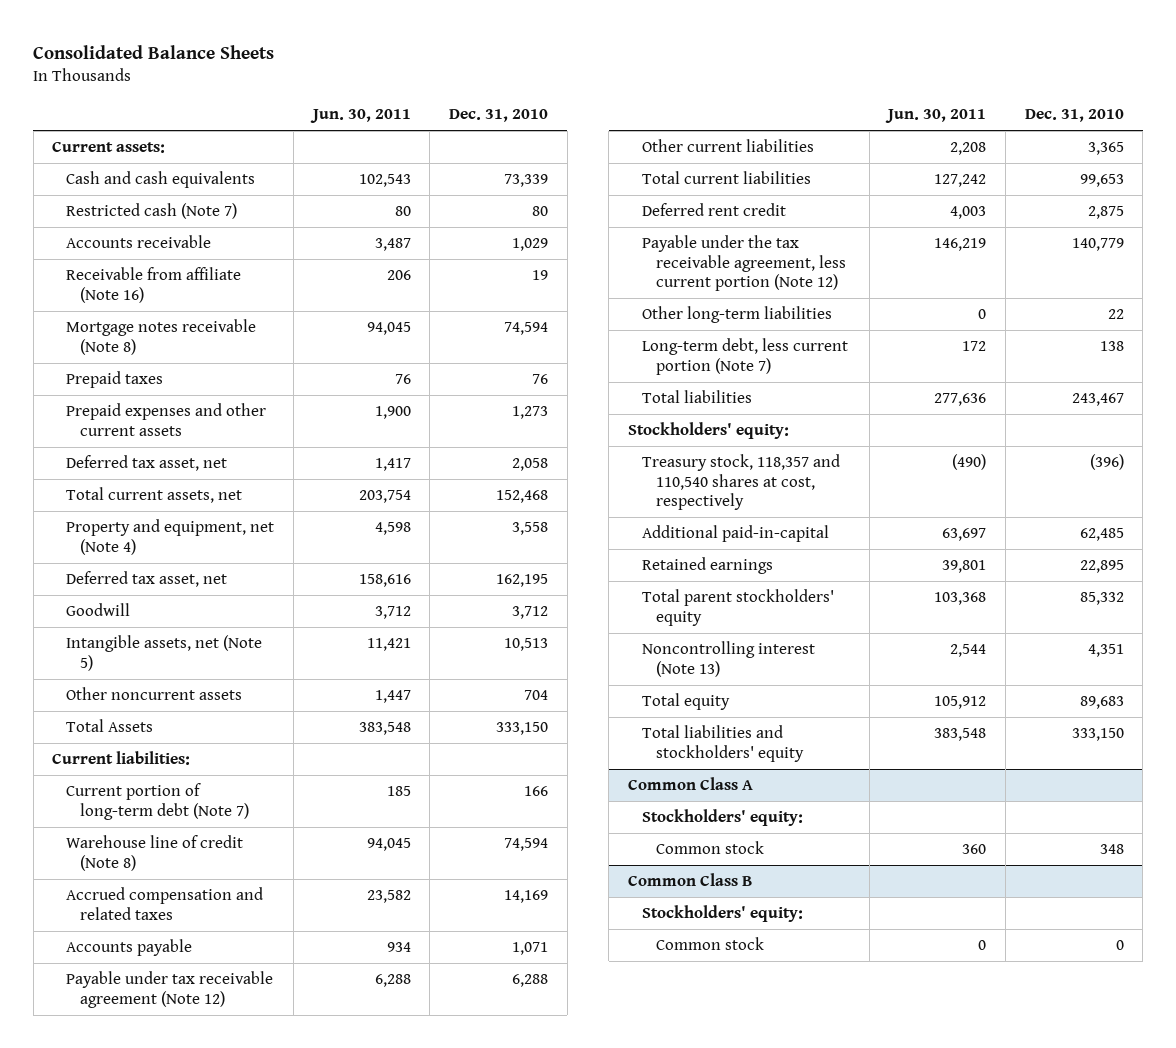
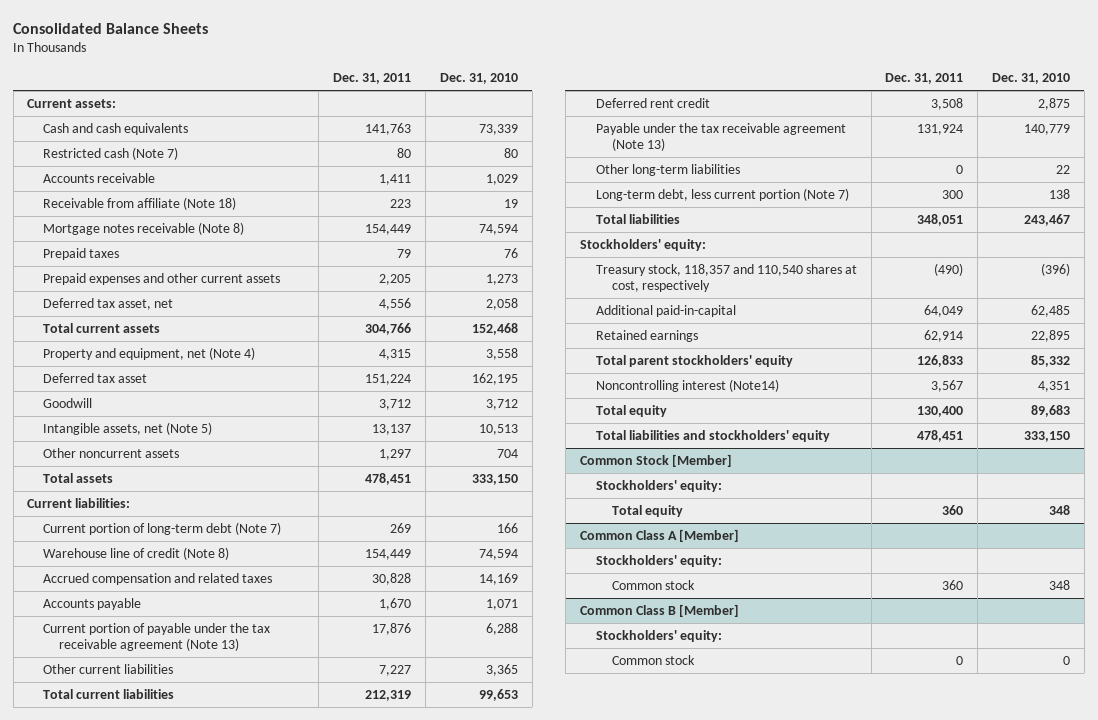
[309,109,411,124] Jun. 30, 2011 -> none
none -> [333,72,412,84] Dec. 31, 2011
[66,267,242,303] Receivable from affiliate (Note 16) -> [43,196,237,210] Receivable from affiliate (Note 18)
[66,487,243,504] Total current assets, net -> [43,322,161,333] Total current assets
[66,571,228,588] Deferred tax asset, net -> [43,372,148,383] Deferred tax asset
[66,719,154,733] Total Assets -> [43,472,114,483] Total assets
[66,971,274,1008] Payable under tax receivable agreement (Note 12) -> [43,622,271,651] Current portion of payable under the tax receivable agreement (Note 13)
[641,235,846,292] Payable under the tax receivable agreement, less current portion (Note 12) -> [595,122,846,151] Payable under the tax receivable agreement (Note 13)
[641,641,815,677] Noncontrolling interest (Note 13) -> [595,378,779,392] Noncontrolling interest (Note14)
[627,777,753,791] Common Class A -> none
none -> [579,453,732,467] Common Stock [Member]
none -> [611,504,683,517] Total equity
none -> [579,528,739,542] Common Class A [Member]
none -> [595,554,722,567] Stockholders' equity:
[627,873,753,887] Common Class B -> [579,603,739,617] Common Class B [Member]

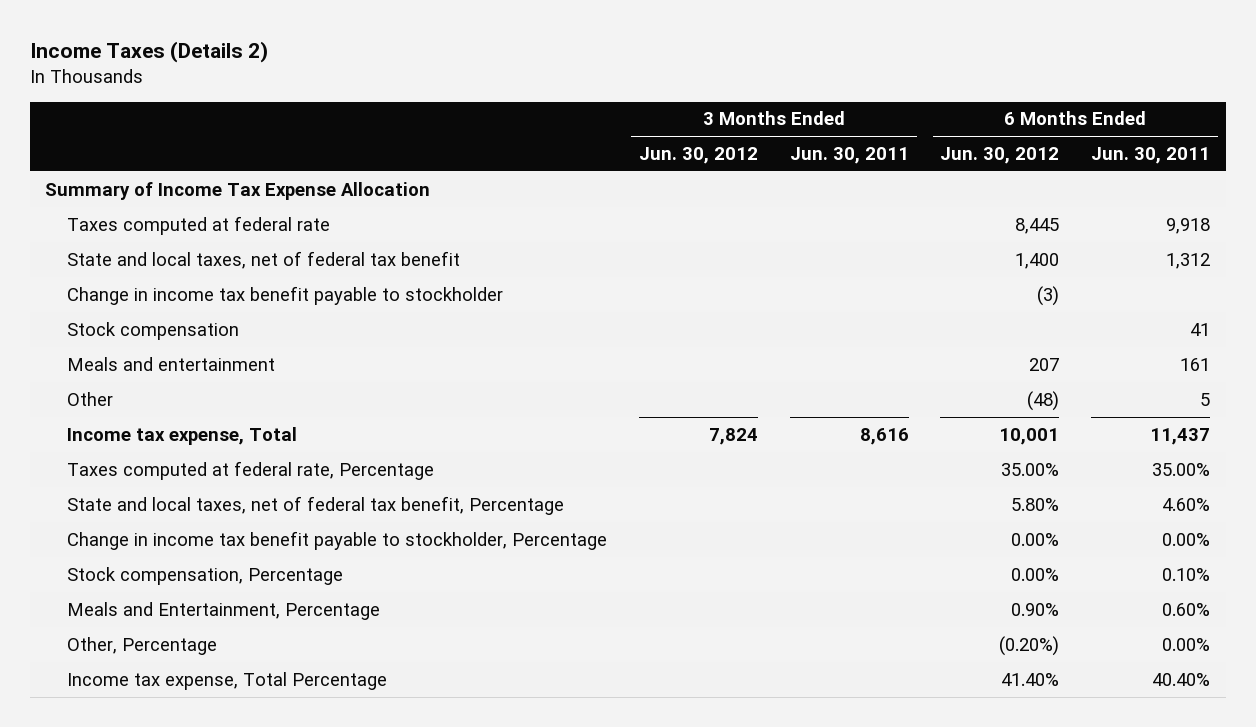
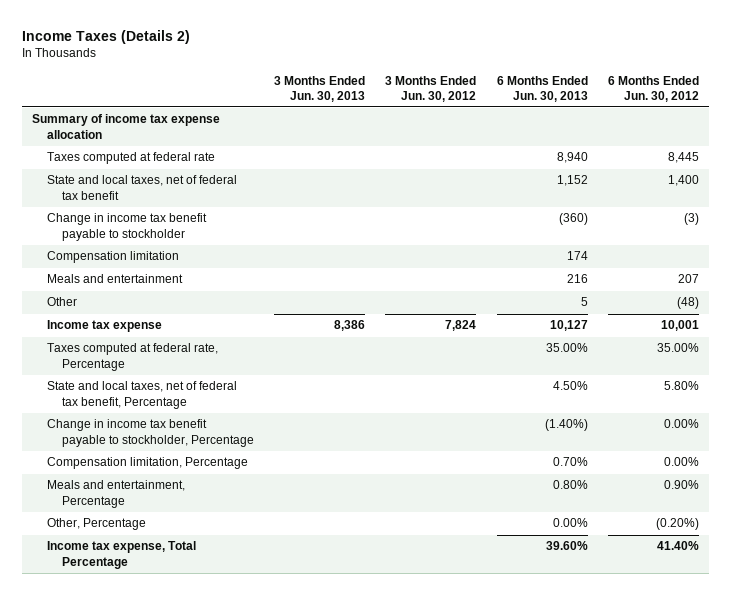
[789,147,909,165] Jun. 30, 2011 -> none
[1091,147,1211,165] Jun. 30, 2011 -> none
none -> [274,75,366,102] 3 Months Ended Jun. 30, 2013
none -> [496,75,588,102] 6 Months Ended Jun. 30, 2013
[45,181,431,200] Summary of Income Tax Expense Allocation -> [32,114,221,139] Summary of income tax expense allocation
[67,321,240,340] Stock compensation -> none
none -> [47,251,180,264] Compensation limitation
[67,426,298,445] Income tax expense, Total -> [47,320,163,333] Income tax expense
[67,566,344,585] Stock compensation, Percentage -> [47,457,249,470] Compensation limitation, Percentage
[67,601,381,620] Meals and Entertainment, Percentage -> [47,480,186,508] Meals and entertainment, Percentage

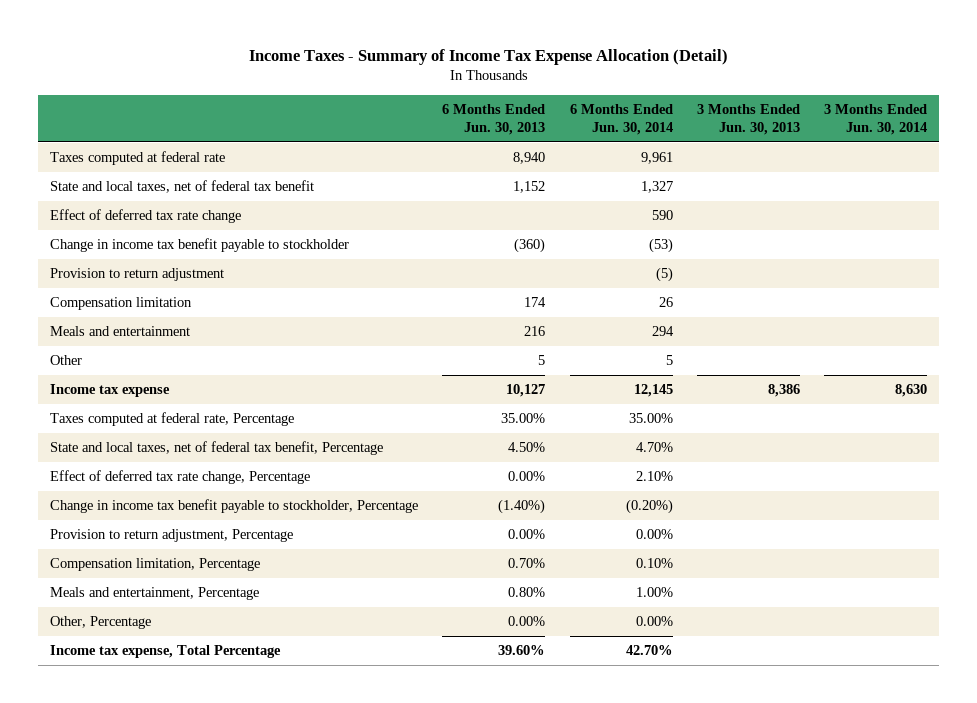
[22,29,191,44] Income Taxes (Details 2) -> [248,48,728,65] Income Taxes - Summary of Income Tax Expense Allocation (Detail)
[385,75,477,102] 3 Months Ended Jun. 30, 2012 -> none
[607,75,699,102] 6 Months Ended Jun. 30, 2012 -> none
none -> [569,103,673,136] 6 Months Ended Jun. 30, 2014
none -> [824,103,928,136] 3 Months Ended Jun. 30, 2014
[32,114,221,139] Summary of income tax expense allocation -> none
none -> [50,209,242,224] Effect of deferred tax rate change
none -> [50,268,225,282] Provision to return adjustment
none -> [50,470,311,485] Effect of deferred tax rate change, Percentage
none -> [50,529,294,543] Provision to return adjustment, Percentage

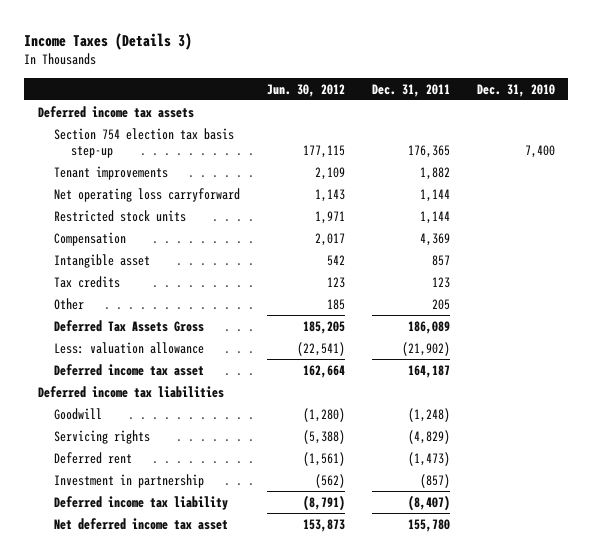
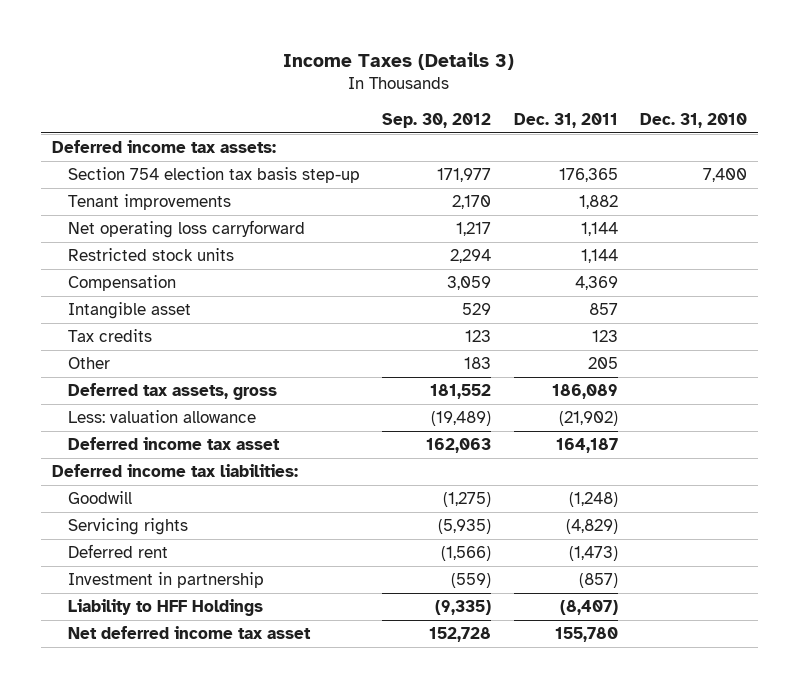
[267,83,346,97] Jun. 30, 2012 -> none
none -> [382,112,492,128] Sep. 30, 2012
[37,105,194,118] Deferred income tax assets -> [52,139,277,153] Deferred income tax assets:
[54,319,205,332] Deferred Tax Assets Gross -> [68,382,278,400] Deferred tax assets, gross
[37,385,224,398] Deferred income tax liabilities -> [52,463,299,477] Deferred income tax liabilities:
[54,495,229,510] Deferred income tax liability -> [68,598,264,616] Liability to HFF Holdings

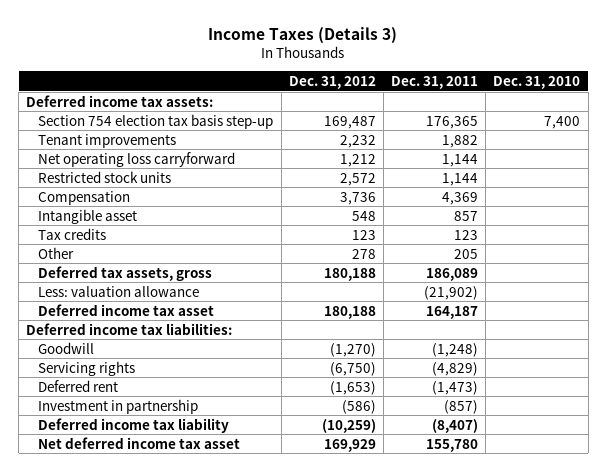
[382,112,492,128] Sep. 30, 2012 -> none
none -> [288,75,376,89] Dec. 31, 2012
[68,598,264,616] Liability to HFF Holdings -> [38,417,230,433] Deferred income tax liability

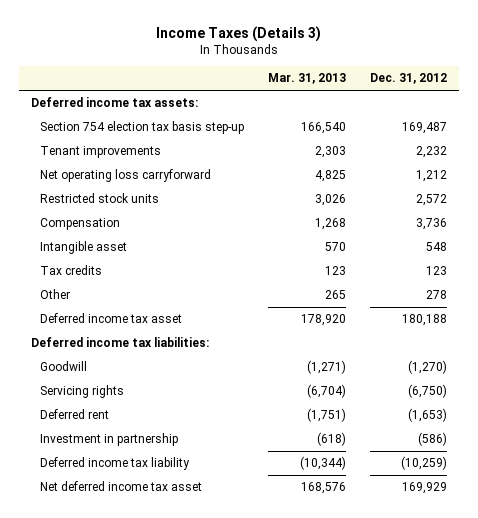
[391,75,479,89] Dec. 31, 2011 -> none
[493,75,581,89] Dec. 31, 2010 -> none
none -> [267,73,346,85] Mar. 31, 2013
[38,265,213,281] Deferred tax assets, gross -> none
[38,285,200,297] Less: valuation allowance -> none

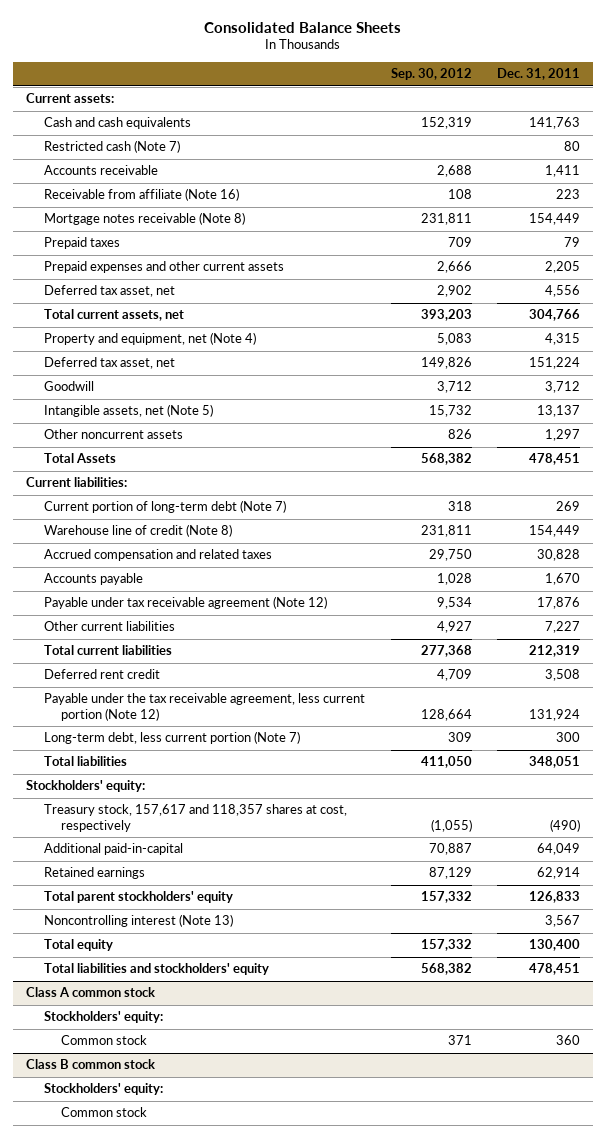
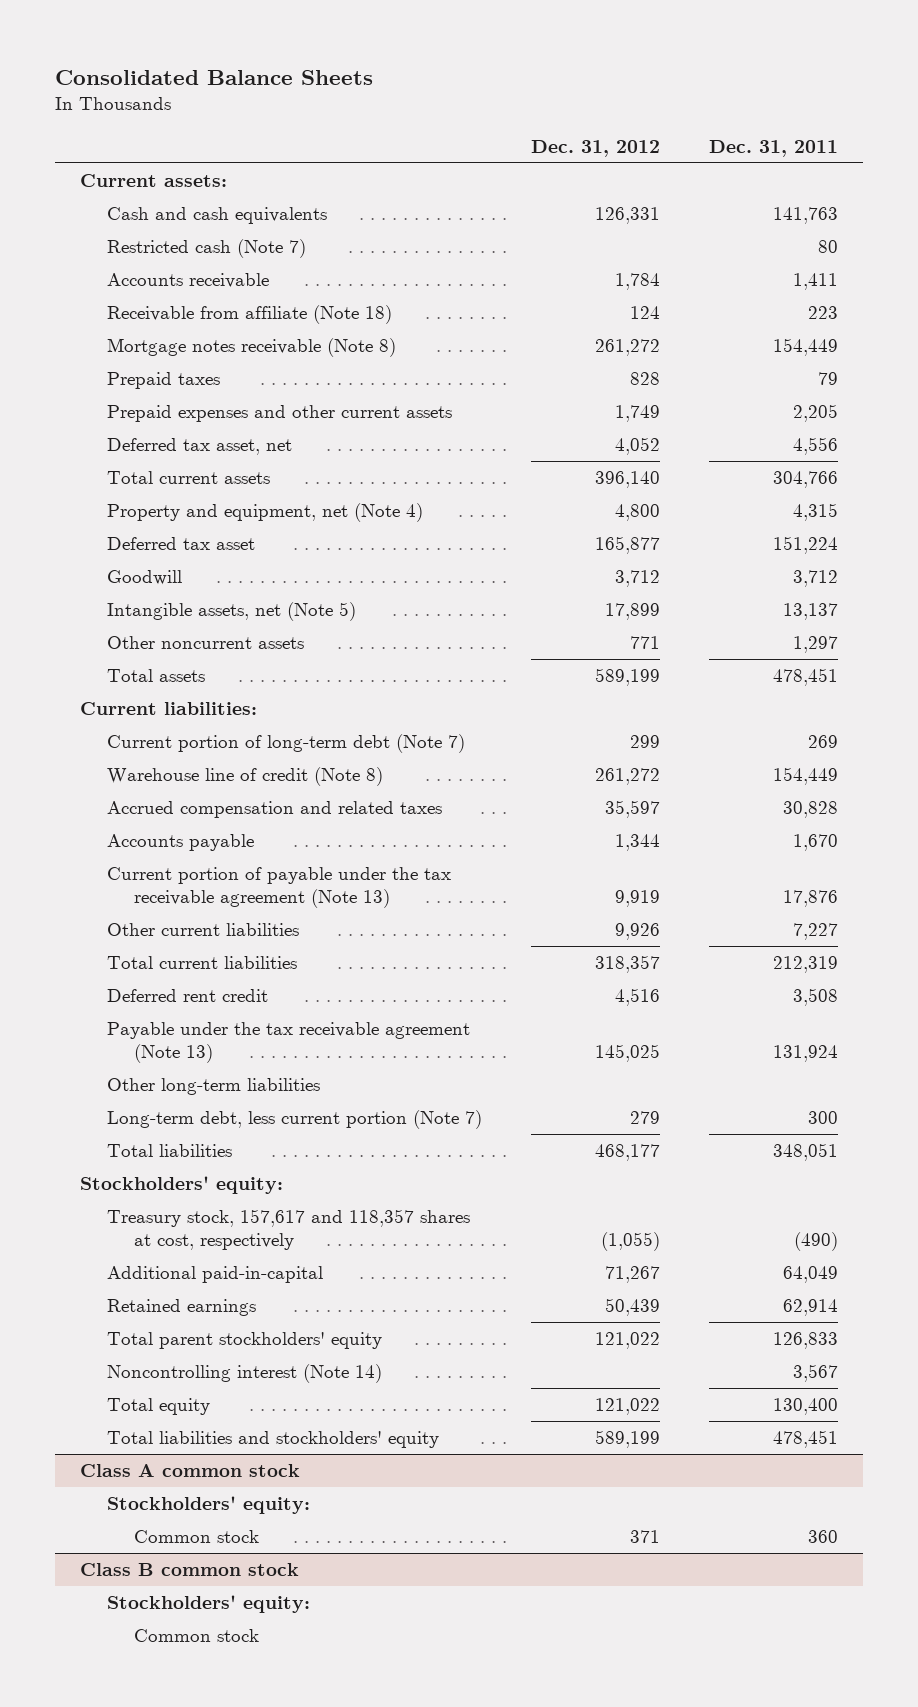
[390,68,472,81] Sep. 30, 2012 -> none
none -> [531,139,661,157] Dec. 31, 2012
[43,188,239,202] Receivable from affiliate (Note 16) -> [107,305,393,325] Receivable from affiliate (Note 18)
[43,309,184,322] Total current assets, net -> [107,471,271,485] Total current assets
[43,357,175,370] Deferred tax asset, net -> [107,537,256,551] Deferred tax asset
[43,453,116,464] Total Assets -> [107,669,206,683] Total assets
[43,596,327,610] Payable under tax receivable agreement (Note 12) -> [107,867,452,909] Current portion of payable under the tax receivable agreement (Note 13)
[43,693,365,721] Payable under the tax receivable agreement, less current portion (Note 12) -> [107,1022,471,1064] Payable under the tax receivable agreement (Note 13)
none -> [107,1078,321,1096] Other long-term liabilities
[43,914,233,928] Noncontrolling interest (Note 13) -> [107,1364,383,1384] Noncontrolling interest (Note 14)

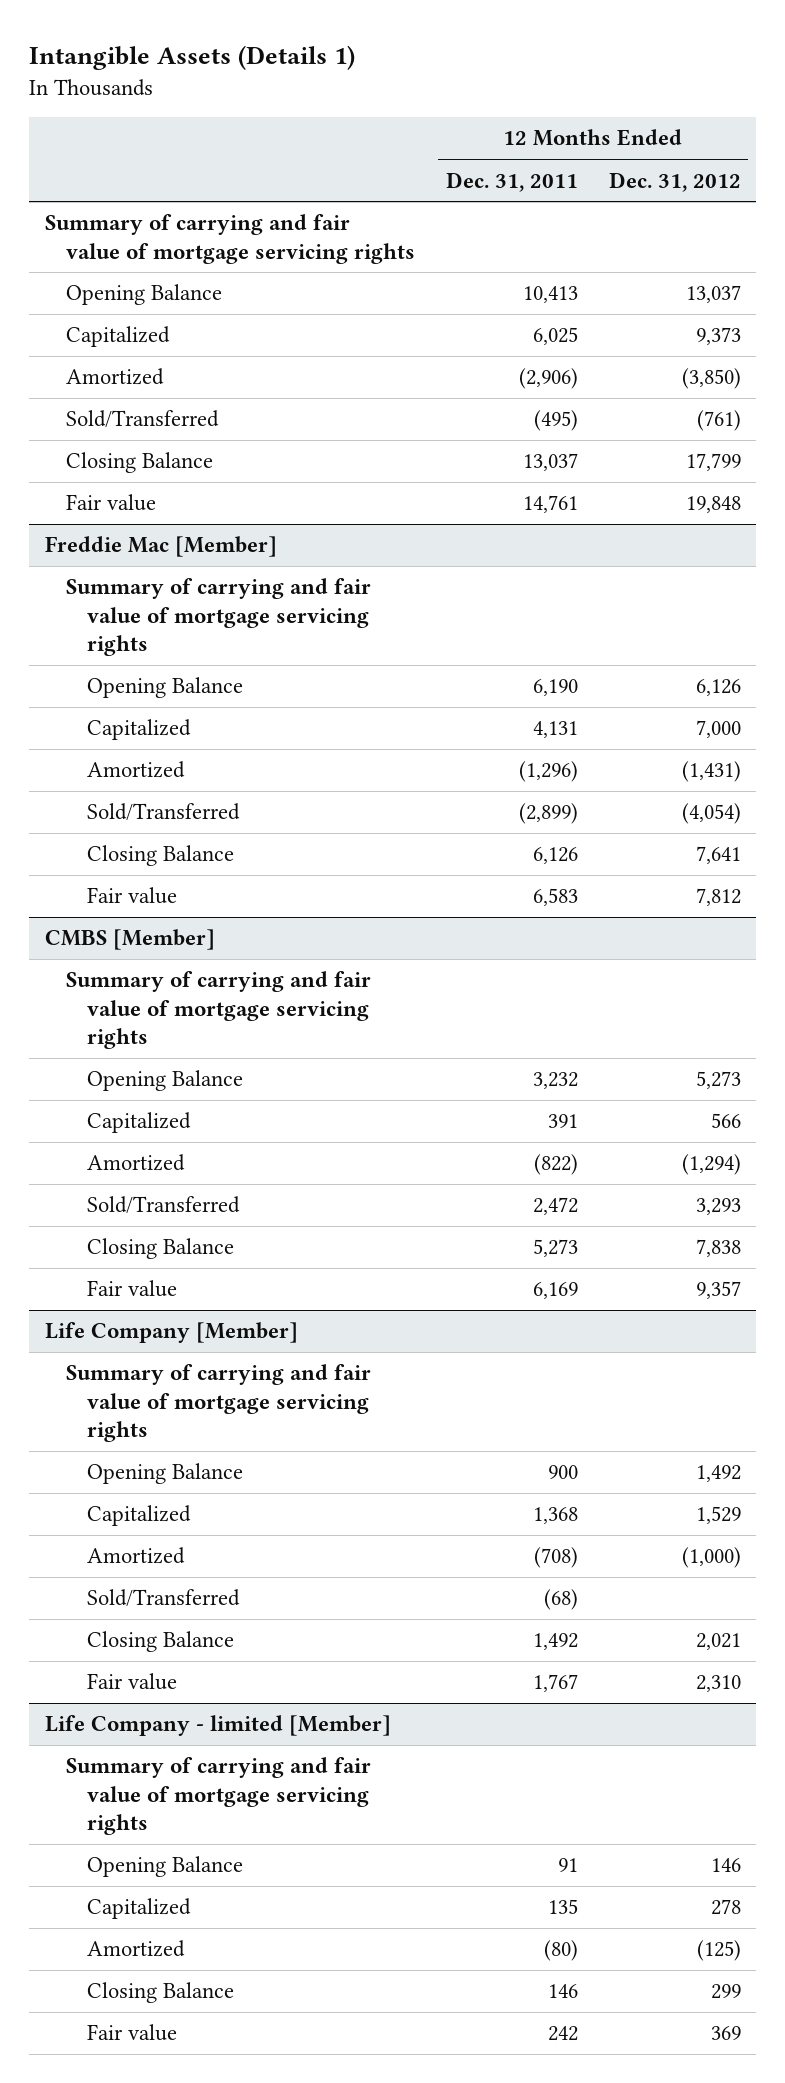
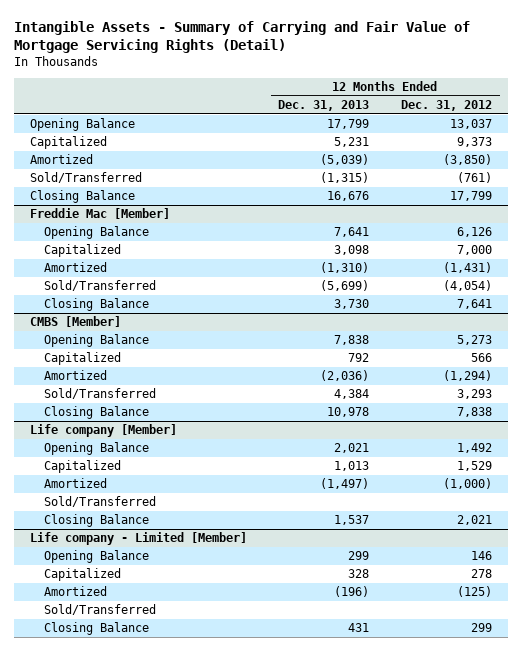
[29,45,356,71] Intangible Assets (Details 1) -> [14,21,471,54] Intangible Assets - Summary of Carrying and Fair Value of Mortgage Servicing Rights (Detail)
[445,171,578,192] Dec. 31, 2011 -> none
none -> [278,99,370,111] Dec. 31, 2013
[44,214,416,264] Summary of carrying and fair value of mortgage servicing rights -> none
[66,494,157,512] Fair value -> none
[66,578,372,656] Summary of carrying and fair value of mortgage servicing rights -> none
[87,887,178,905] Fair value -> none
[66,971,372,1049] Summary of carrying and fair value of mortgage servicing rights -> none
[87,1280,178,1298] Fair value -> none
[66,1364,372,1442] Summary of carrying and fair value of mortgage servicing rights -> none
[44,1322,298,1344] Life Company [Member] -> [29,424,177,438] Life company [Member]
[87,1673,178,1691] Fair value -> none
[66,1757,372,1835] Summary of carrying and fair value of mortgage servicing rights -> none
[44,1715,391,1737] Life Company - limited [Member] -> [29,532,247,546] Life company - Limited [Member]
none -> [43,604,156,616] Sold/Transferred
[87,2024,178,2042] Fair value -> none

